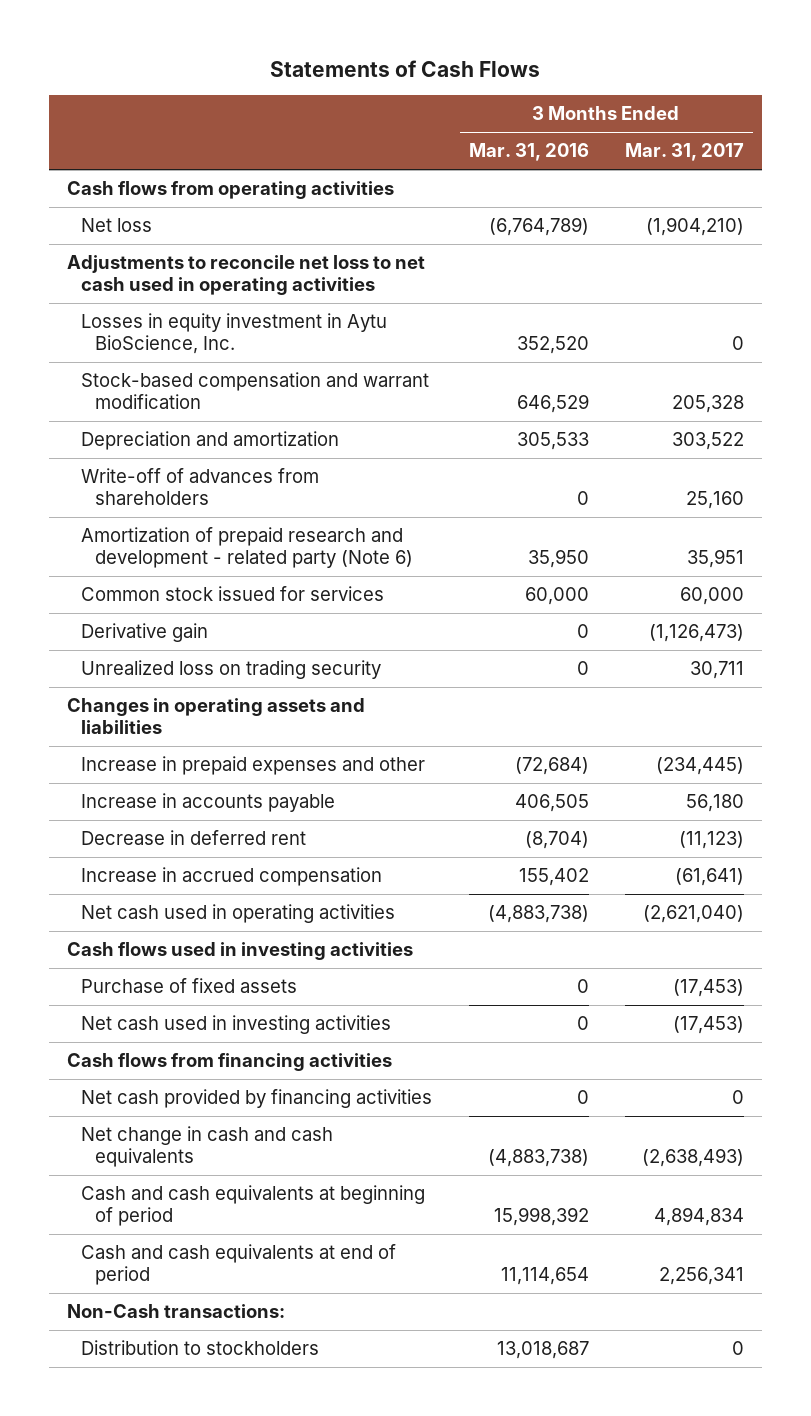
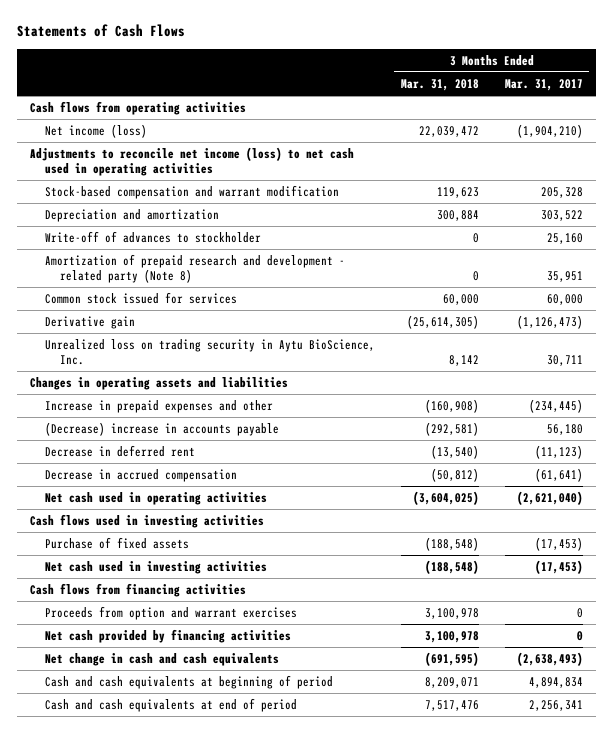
[468,143,589,162] Mar. 31, 2016 -> none
none -> [400,78,479,91] Mar. 31, 2018
[81,313,388,355] Losses in equity investment in Aytu BioScience, Inc. -> none
[81,218,153,233] Net loss -> [44,124,147,139] Net income (loss)
[66,255,425,296] Adjustments to reconcile net loss to net cash used in operating activities -> [29,147,354,176] Adjustments to reconcile net income (loss) to net cash used in operating activities
[81,468,320,506] Write-off of advances from shareholders -> [44,231,261,244] Write-off of advances to stockholder
[81,527,414,569] Amortization of prepaid research and development - related party (Note 6) -> [44,254,345,283] Amortization of prepaid research and development - related party (Note 8)
[81,660,382,680] Unrealized loss on trading security -> [44,339,375,365] Unrealized loss on trading security in Aytu BioScience, Inc.
[81,793,336,813] Increase in accounts payable -> [44,422,279,437] (Decrease) increase in accounts payable
[81,867,383,887] Increase in accrued compensation -> [44,469,237,483] Decrease in accrued compensation
none -> [44,606,297,621] Proceeds from option and warrant exercises
[66,1304,285,1319] Non-Cash transactions: -> none
[81,1340,320,1356] Distribution to stockholders -> none

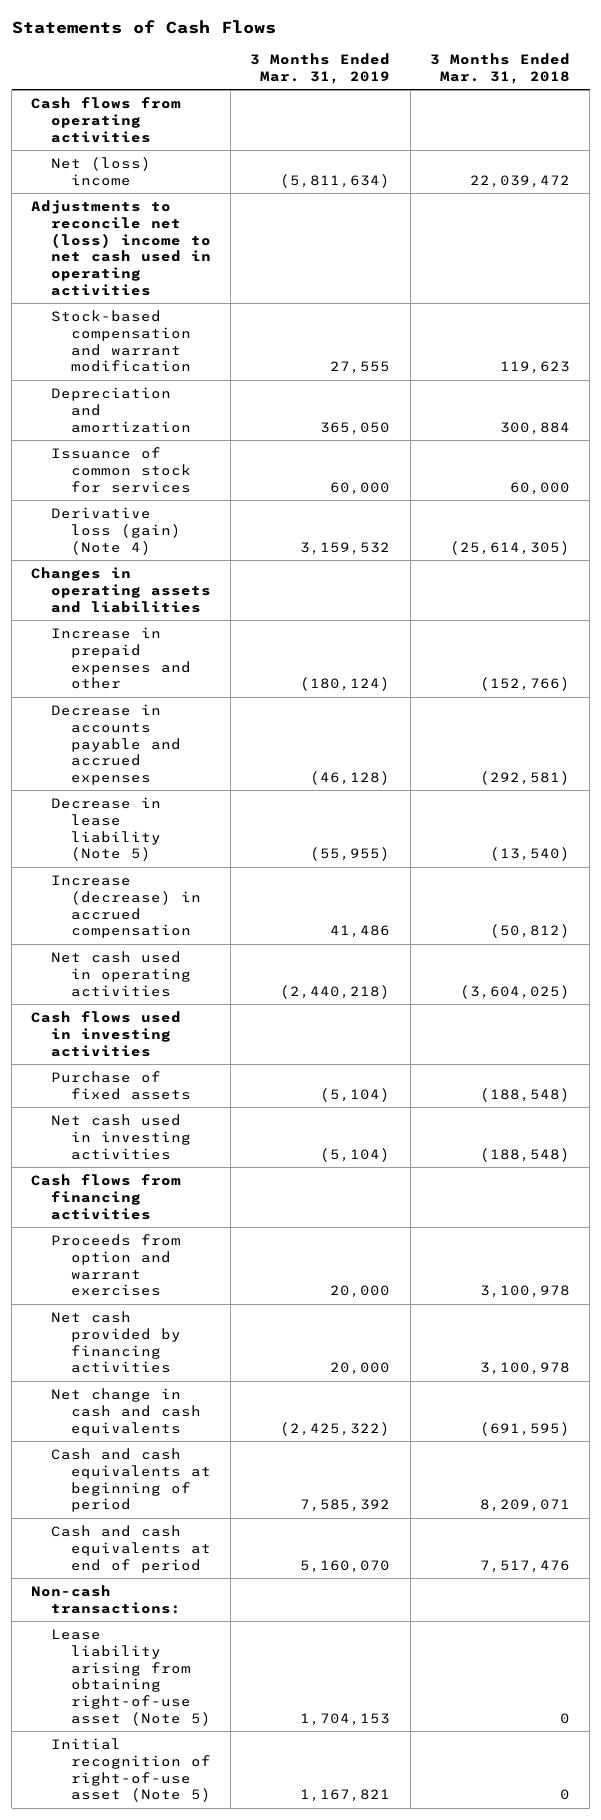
[504,78,583,91] Mar. 31, 2017 -> none
none -> [250,53,391,85] 3 Months Ended Mar. 31, 2019
[44,124,147,139] Net income (loss) -> [50,156,151,186] Net (loss) income
[29,147,354,176] Adjustments to reconcile net income (loss) to net cash used in operating activities -> [31,199,211,297] Adjustments to reconcile net (loss) income to net cash used in operating activities
[44,231,261,244] Write-off of advances to stockholder -> none
[44,254,345,283] Amortization of prepaid research and development - related party (Note 8) -> none
[44,339,375,365] Unrealized loss on trading security in Aytu BioScience, Inc. -> none
[44,292,237,305] Common stock issued for services -> [50,446,191,493] Issuance of common stock for services
[44,316,135,330] Derivative gain -> [50,506,181,555] Derivative loss (gain) (Note 4)
[424,399,479,414] (160,908) -> [479,677,570,692] (152,766)
[44,422,279,437] (Decrease) increase in accounts payable -> [50,703,181,786] Decrease in accounts payable and accrued expenses
[44,445,195,458] Decrease in deferred rent -> [50,796,161,862] Decrease in lease liability (Note 5)
[44,469,237,483] Decrease in accrued compensation -> [50,874,201,939] Increase (decrease) in accrued compensation
none -> [31,1584,181,1614] Non-cash transactions:
none -> [50,1628,211,1727] Lease liability arising from obtaining right-of-use asset (Note 5)
none -> [50,1737,211,1803] Initial recognition of right-of-use asset (Note 5)

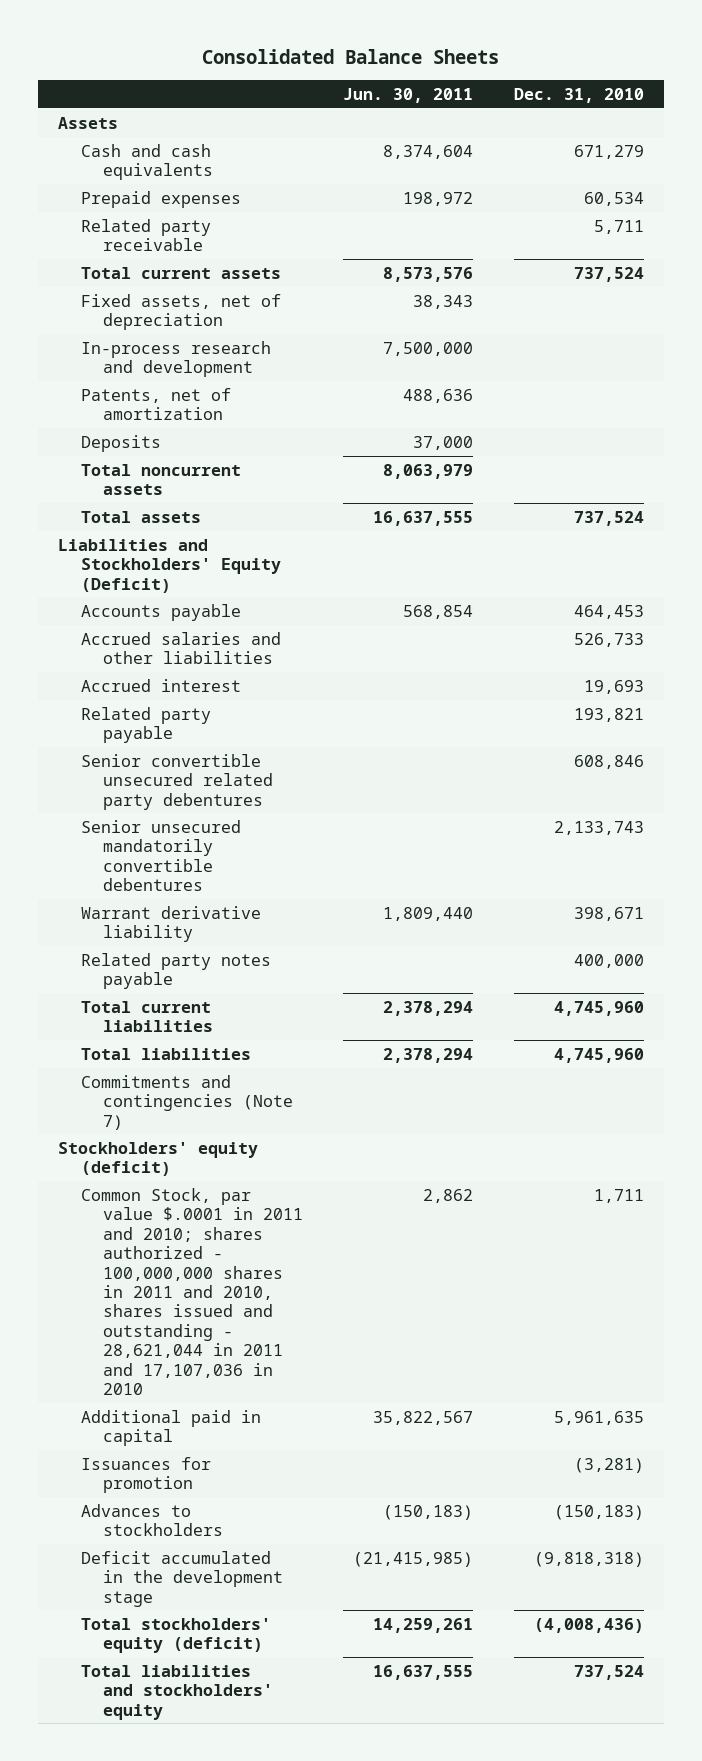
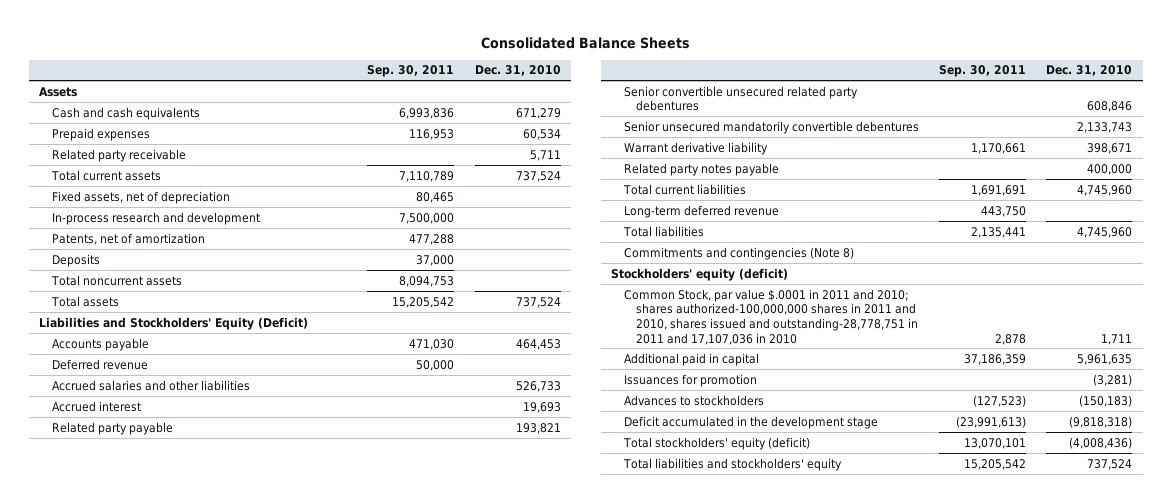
[343,87,474,103] Jun. 30, 2011 -> none
none -> [367,65,455,78] Sep. 30, 2011
none -> [51,358,148,370] Deferred revenue
none -> [623,204,779,218] Long-term deferred revenue
[80,1074,293,1130] Commitments and contingencies (Note 7) -> [623,246,854,260] Commitments and contingencies (Note 8)
[80,1187,303,1396] Common Stock, par value $.0001 in 2011 and 2010; shares authorized - 100,000,000 shares in 2011 and 2010, shares issued and outstanding - 28,621,044 in 2011 and 17,107,036 in 2010 -> [623,288,919,345] Common Stock, par value $.0001 in 2011 and 2010; shares authorized-100,000,000 shares in 2011 and 2010, shares issued and outstanding-28,778,751 in 2011 and 17,107,036 in 2010

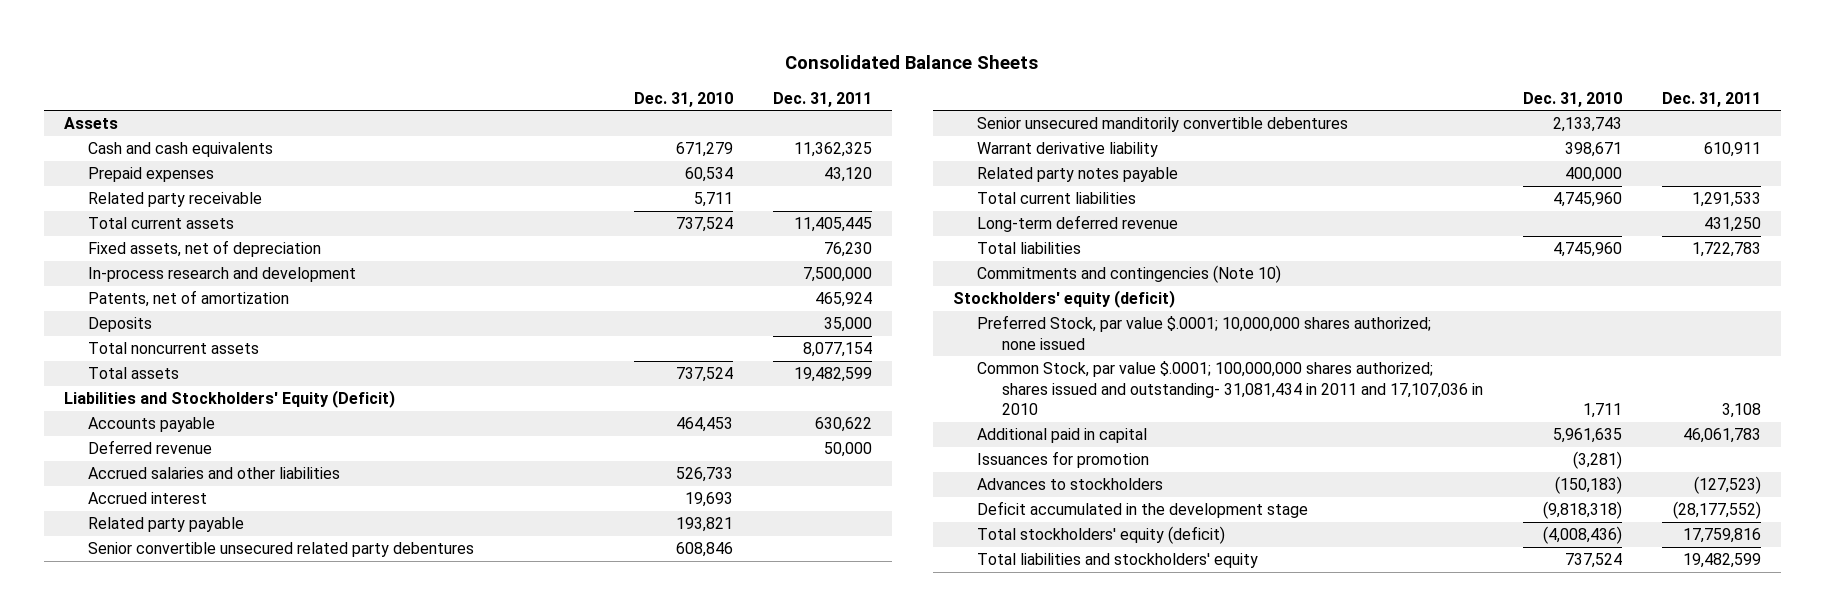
[367,65,455,78] Sep. 30, 2011 -> none
none -> [773,91,873,107] Dec. 31, 2011
[623,120,919,134] Senior unsecured mandatorily convertible debentures -> [977,117,1349,133] Senior unsecured manditorily convertible debentures
[623,246,854,260] Commitments and contingencies (Note 8) -> [977,265,1282,284] Commitments and contingencies (Note 10)
none -> [977,315,1432,350] Preferred Stock, par value $.0001; 10,000,000 shares authorized; none issued
[623,288,919,345] Common Stock, par value $.0001 in 2011 and 2010; shares authorized-100,000,000 shares in 2011 and 2010, shares issued and outstanding-28,778,751 in 2011 and 17,107,036 in 2010 -> [977,361,1483,416] Common Stock, par value $.0001; 100,000,000 shares authorized; shares issued and outstanding- 31,081,434 in 2011 and 17,107,036 in 2010

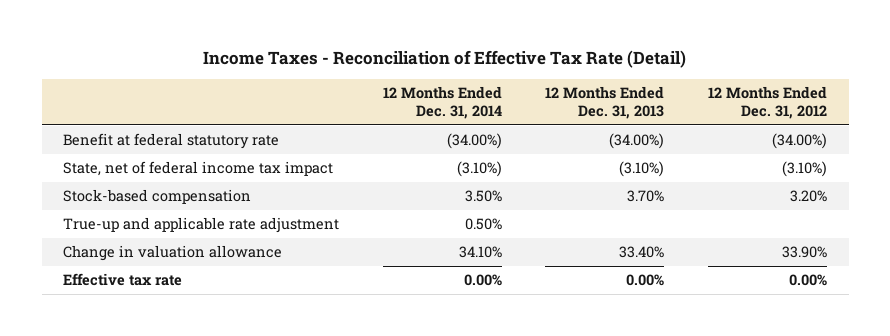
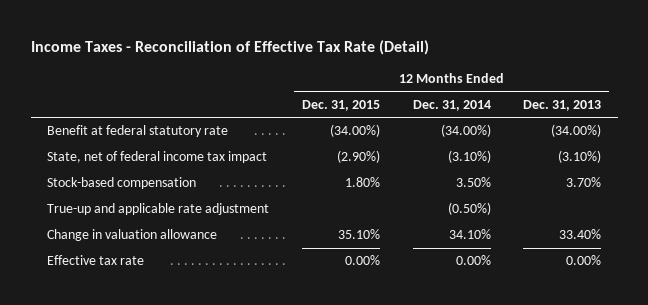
[707,86,827,119] 12 Months Ended Dec. 31, 2012 -> none
none -> [301,99,380,111] Dec. 31, 2015
[464,218,502,231] 0.50% -> [447,202,491,216] (0.50%)

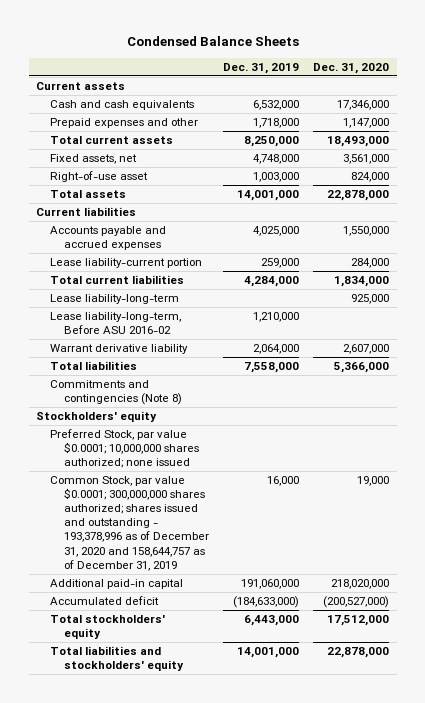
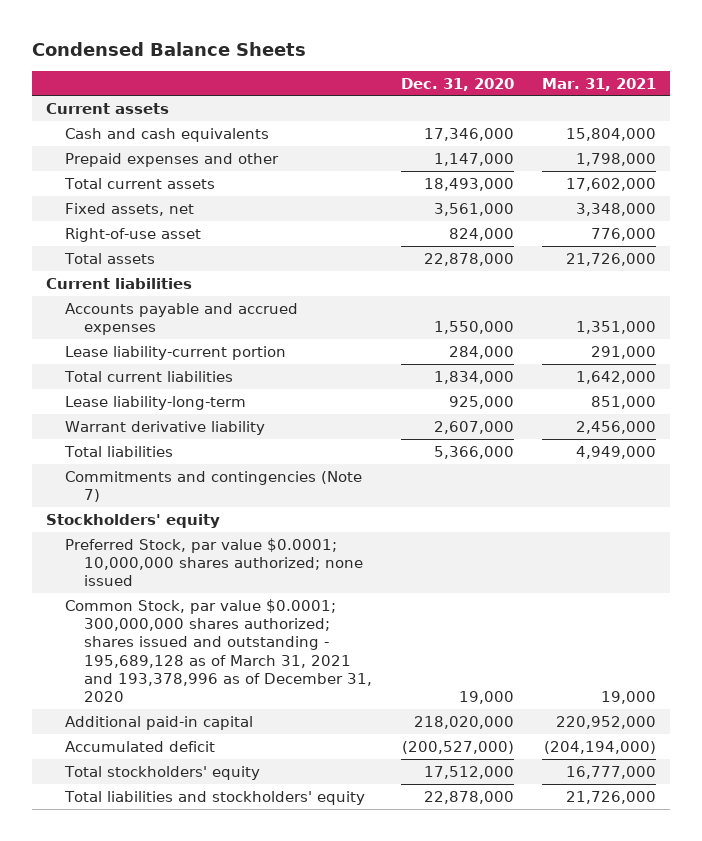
[222,62,299,74] Dec. 31, 2019 -> none
none -> [542,77,657,91] Mar. 31, 2021
[49,312,181,335] Lease liability-long-term, Before ASU 2016-02 -> none
[49,380,182,406] Commitments and contingencies (Note 8) -> [65,470,363,503] Commitments and contingencies (Note 7)
[49,476,209,571] Common Stock, par value $0.0001; 300,000,000 shares authorized; shares issued and outstanding - 193,378,996 as of December 31, 2020 and 158,644,757 as of December 31, 2019 -> [65,598,373,703] Common Stock, par value $0.0001; 300,000,000 shares authorized; shares issued and outstanding - 195,689,128 as of March 31, 2021 and 193,378,996 as of December 31, 2020

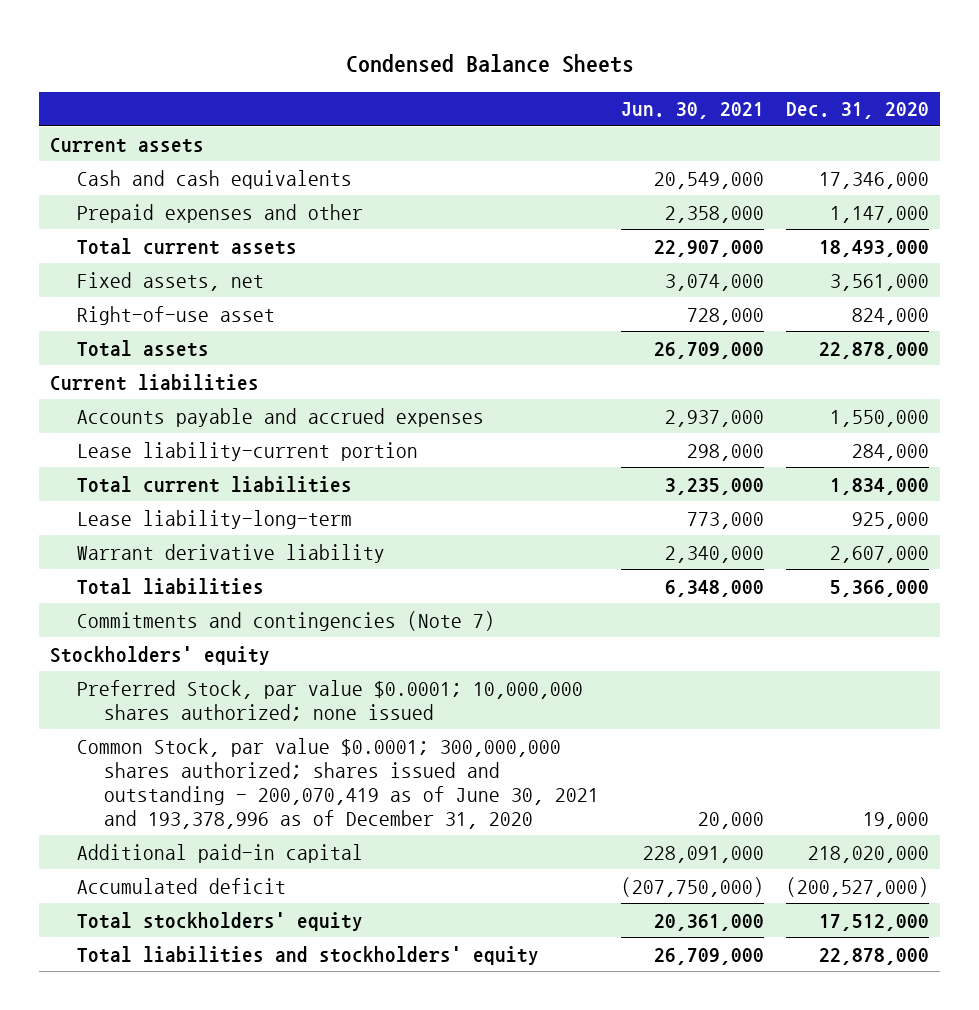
[542,77,657,91] Mar. 31, 2021 -> none
none -> [621,102,765,120] Jun. 30, 2021
[65,598,373,703] Common Stock, par value $0.0001; 300,000,000 shares authorized; shares issued and outstanding - 195,689,128 as of March 31, 2021 and 193,378,996 as of December 31, 2020 -> [77,737,600,829] Common Stock, par value $0.0001; 300,000,000 shares authorized; shares issued and outstanding - 200,070,419 as of June 30, 2021 and 193,378,996 as of December 31, 2020

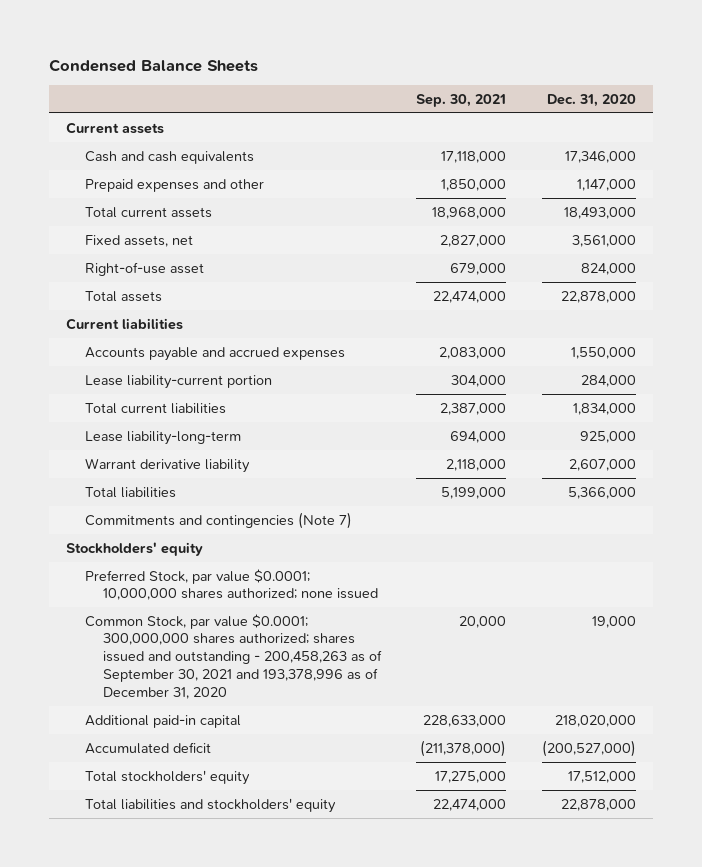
[621,102,765,120] Jun. 30, 2021 -> none
none -> [416,93,507,107] Sep. 30, 2021
[77,737,600,829] Common Stock, par value $0.0001; 300,000,000 shares authorized; shares issued and outstanding - 200,070,419 as of June 30, 2021 and 193,378,996 as of December 31, 2020 -> [84,613,383,699] Common Stock, par value $0.0001; 300,000,000 shares authorized; shares issued and outstanding - 200,458,263 as of September 30, 2021 and 193,378,996 as of December 31, 2020

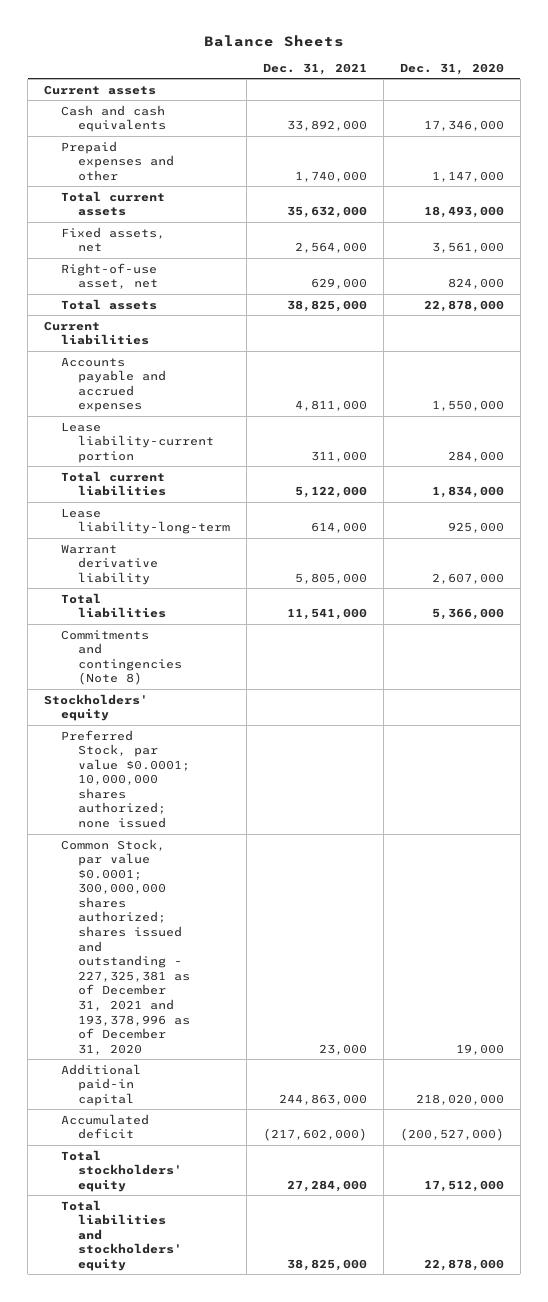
[48,59,258,73] Condensed Balance Sheets -> [203,34,344,47] Balance Sheets
[416,93,507,107] Sep. 30, 2021 -> none
none -> [263,62,368,75] Dec. 31, 2021
[84,261,204,276] Right-of-use asset -> [61,262,159,290] Right-of-use asset, net
[84,511,352,529] Commitments and contingencies (Note 7) -> [61,629,183,686] Commitments and contingencies (Note 8)
[84,613,383,699] Common Stock, par value $0.0001; 300,000,000 shares authorized; shares issued and outstanding - 200,458,263 as of September 30, 2021 and 193,378,996 as of December 31, 2020 -> [61,838,191,1055] Common Stock, par value $0.0001; 300,000,000 shares authorized; shares issued and outstanding - 227,325,381 as of December 31, 2021 and 193,378,996 as of December 31, 2020

